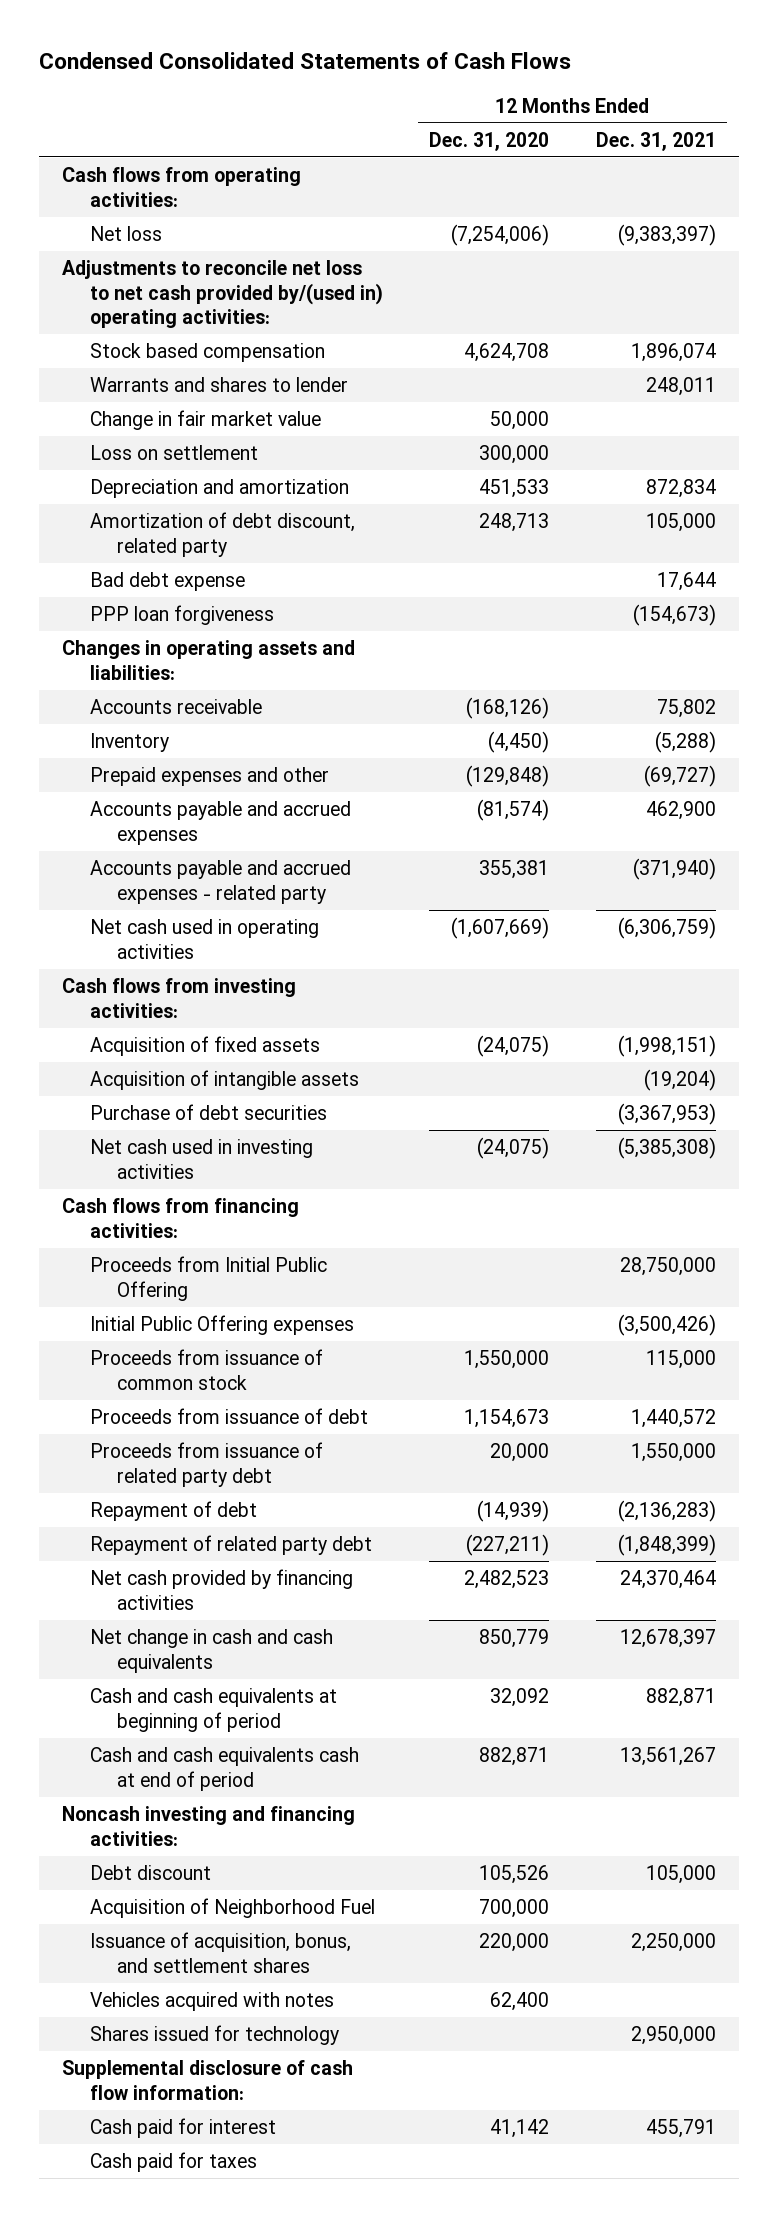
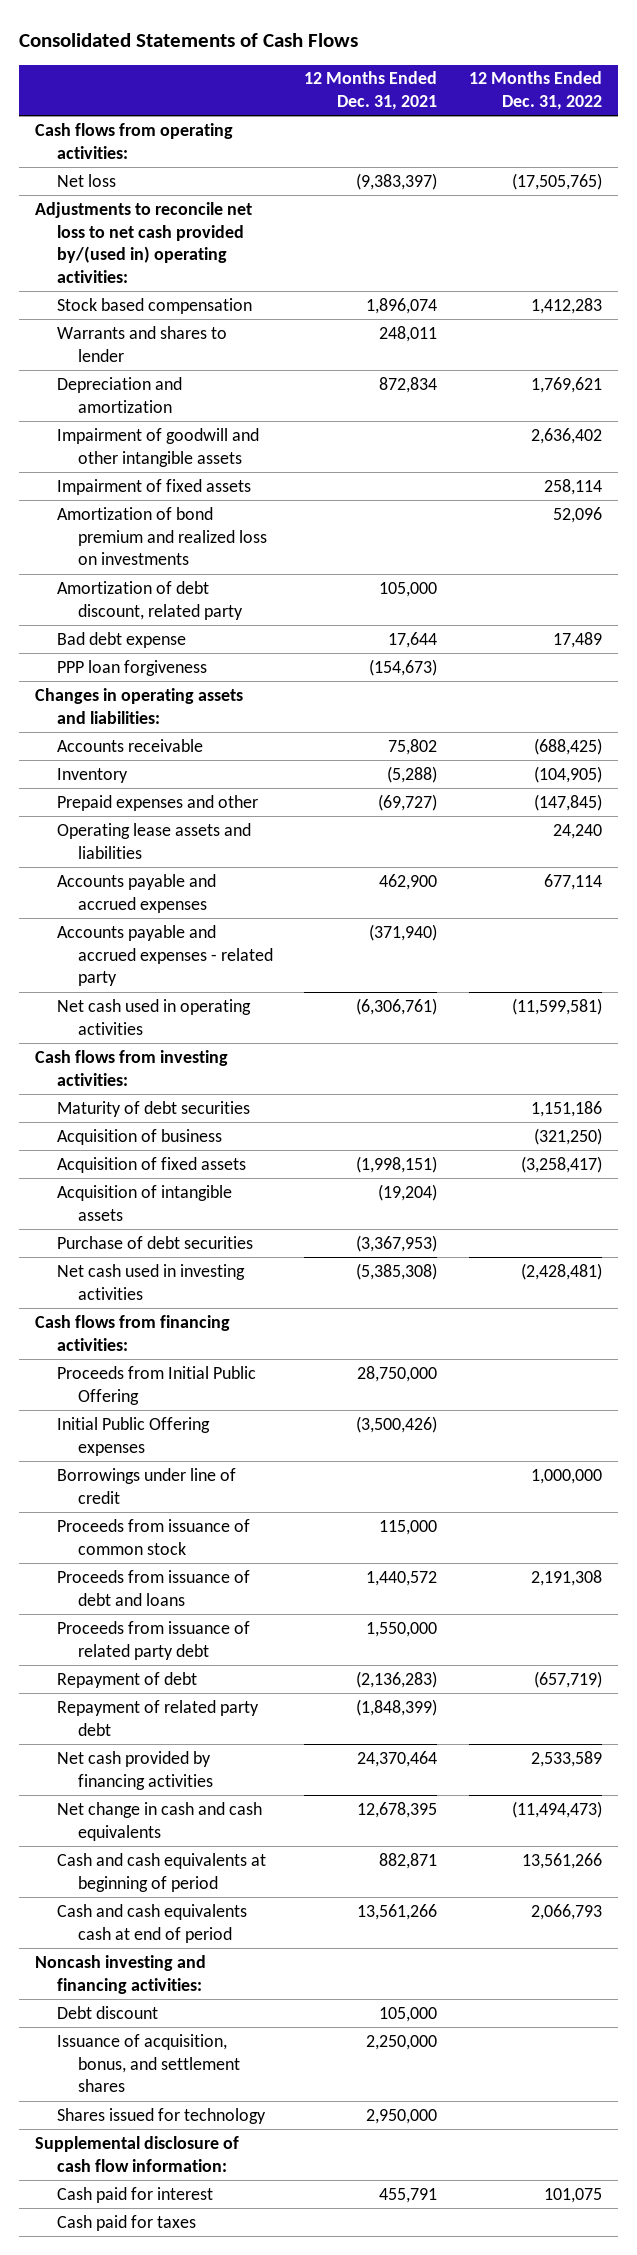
[39,52,572,70] Condensed Consolidated Statements of Cash Flows -> [19,32,359,47] Consolidated Statements of Cash Flows
[429,131,550,151] Dec. 31, 2020 -> none
none -> [469,71,603,111] 12 Months Ended Dec. 31, 2022
[89,409,321,430] Change in fair market value -> none
[89,444,258,460] Loss on settlement -> none
none -> [56,427,259,467] Impairment of goodwill and other intangible assets
none -> [56,478,251,495] Impairment of fixed assets
none -> [56,506,267,566] Amortization of bond premium and realized loss on investments
none -> [56,822,251,859] Operating lease assets and liabilities
[617,916,716,939] (6,306,759) -> [356,997,438,1015] (6,306,761)
none -> [56,1100,250,1117] Maturity of debt securities
none -> [56,1128,222,1145] Acquisition of business
none -> [56,1467,236,1504] Borrowings under line of credit
[89,1407,368,1424] Proceeds from issuance of debt -> [56,1569,250,1606] Proceeds from issuance of debt and loans
[619,1628,716,1648] 12,678,397 -> [357,1801,438,1818] 12,678,395
[619,1746,716,1766] 13,561,267 -> [357,1903,438,1920] 13,561,266
[89,1897,375,1918] Acquisition of Neighborhood Fuel -> none
[89,1991,334,2011] Vehicles acquired with notes -> none

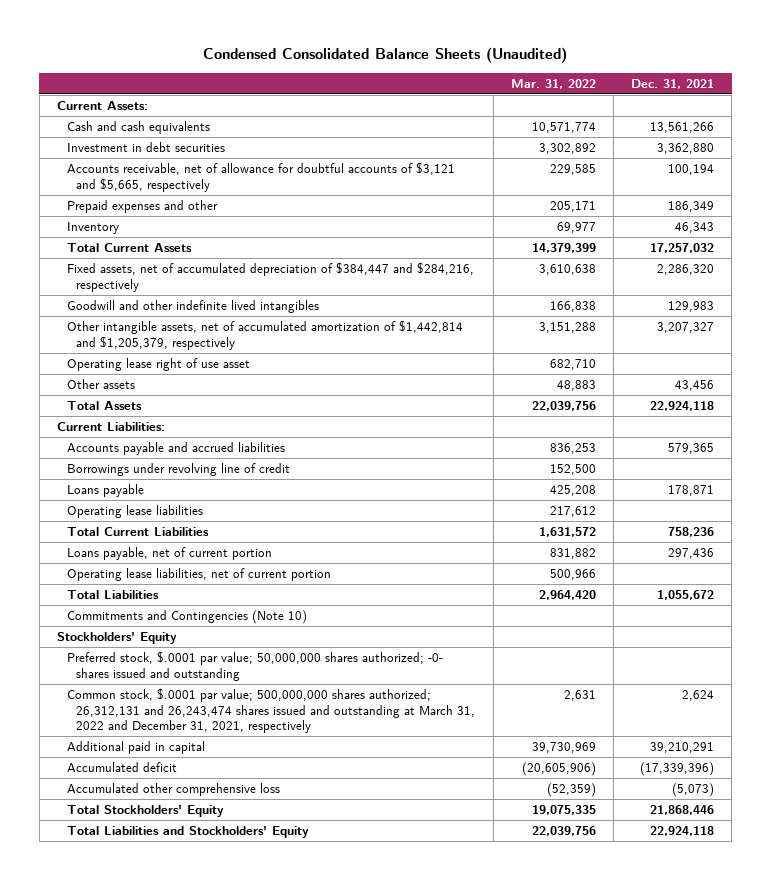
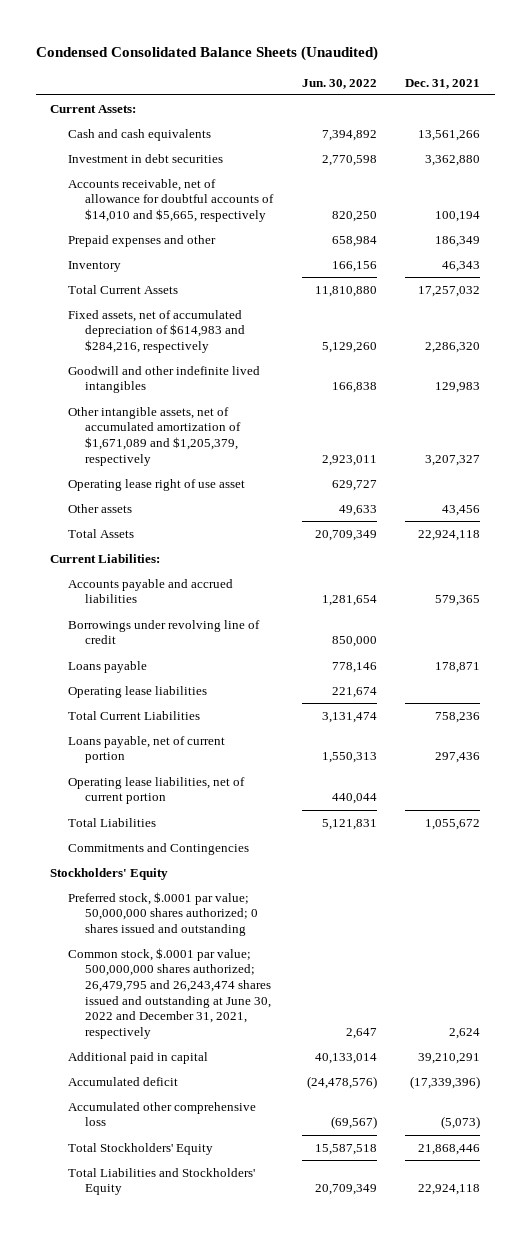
[510,78,596,89] Mar. 31, 2022 -> none
none -> [301,78,377,89] Jun. 30, 2022
[66,162,455,192] Accounts receivable, net of allowance for doubtful accounts of $3,121 and $5,665, respectively -> [67,178,274,222] Accounts receivable, net of allowance for doubtful accounts of $14,010 and $5,665, respectively
[66,262,474,292] Fixed assets, net of accumulated depreciation of $384,447 and $284,216, respectively -> [67,309,245,353] Fixed assets, net of accumulated depreciation of $614,983 and $284,216, respectively
[66,320,463,350] Other intangible assets, net of accumulated amortization of $1,442,814 and $1,205,379, respectively -> [67,406,241,466] Other intangible assets, net of accumulated amortization of $1,671,089 and $1,205,379, respectively
[66,610,307,625] Commitments and Contingencies (Note 10) -> [67,842,249,855] Commitments and Contingencies
[66,651,443,681] Preferred stock, $.0001 par value; 50,000,000 shares authorized; -0- shares issued and outstanding -> [67,891,258,936] Preferred stock, $.0001 par value; 50,000,000 shares authorized; 0 shares issued and outstanding
[66,688,476,734] Common stock, $.0001 par value; 500,000,000 shares authorized; 26,312,131 and 26,243,474 shares issued and outstanding at March 31, 2022 and December 31, 2021, respectively -> [67,947,271,1039] Common stock, $.0001 par value; 500,000,000 shares authorized; 26,479,795 and 26,243,474 shares issued and outstanding at June 30, 2022 and December 31, 2021, respectively

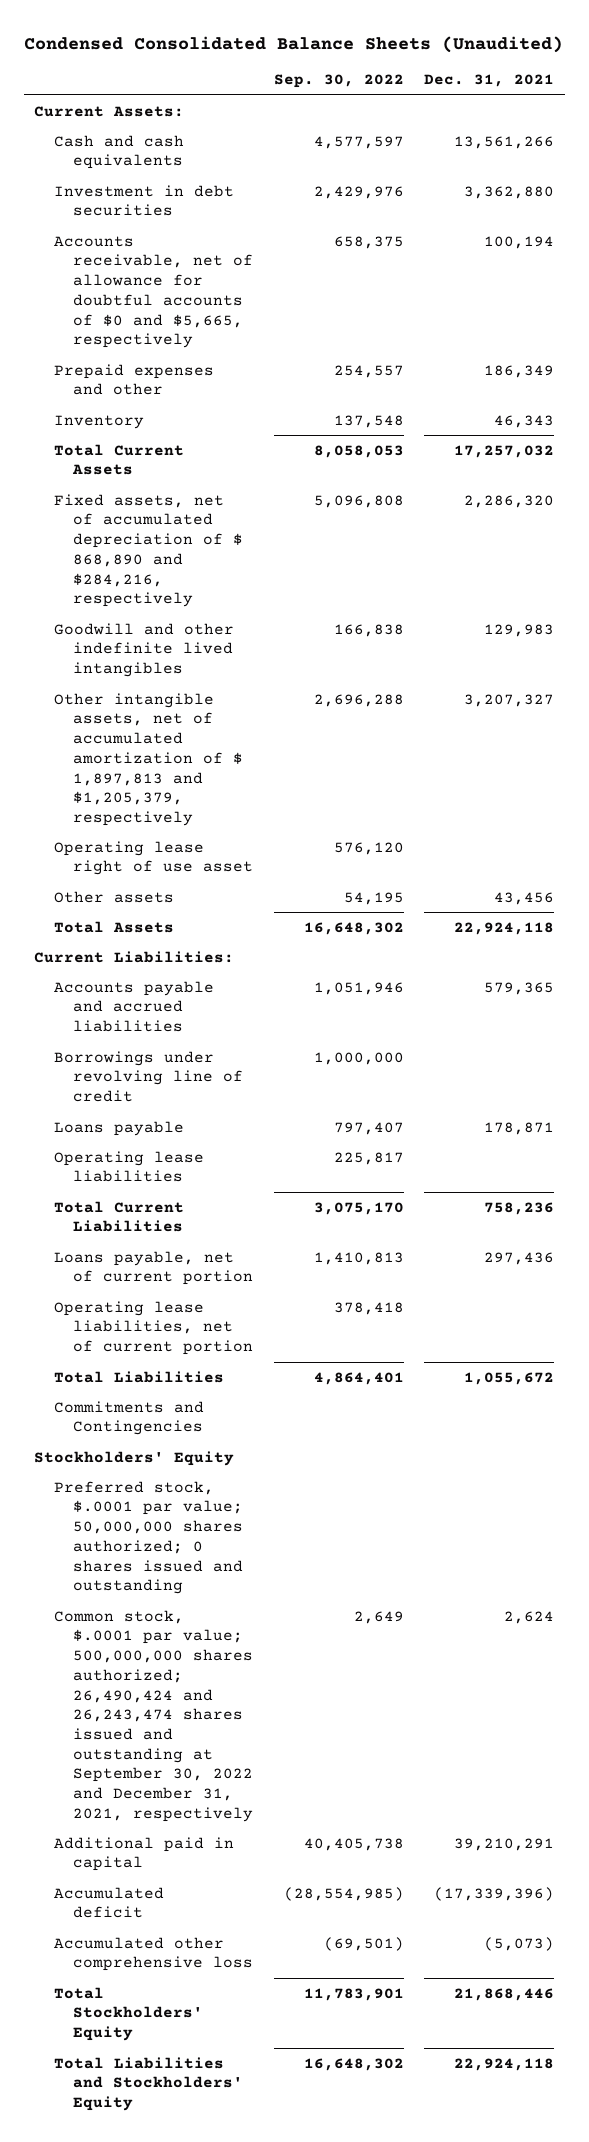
[301,78,377,89] Jun. 30, 2022 -> none
none -> [273,74,404,89] Sep. 30, 2022
[67,178,274,222] Accounts receivable, net of allowance for doubtful accounts of $14,010 and $5,665, respectively -> [53,235,253,349] Accounts receivable, net of allowance for doubtful accounts of $0 and $5,665, respectively
[67,309,245,353] Fixed assets, net of accumulated depreciation of $614,983 and $284,216, respectively -> [53,493,243,608] Fixed assets, net of accumulated depreciation of $ 868,890 and $284,216, respectively
[67,406,241,466] Other intangible assets, net of accumulated amortization of $1,671,089 and $1,205,379, respectively -> [53,692,243,827] Other intangible assets, net of accumulated amortization of $ 1,897,813 and $1,205,379, respectively
[67,947,271,1039] Common stock, $.0001 par value; 500,000,000 shares authorized; 26,479,795 and 26,243,474 shares issued and outstanding at June 30, 2022 and December 31, 2021, respectively -> [53,1609,253,1822] Common stock, $.0001 par value; 500,000,000 shares authorized; 26,490,424 and 26,243,474 shares issued and outstanding at September 30, 2022 and December 31, 2021, respectively

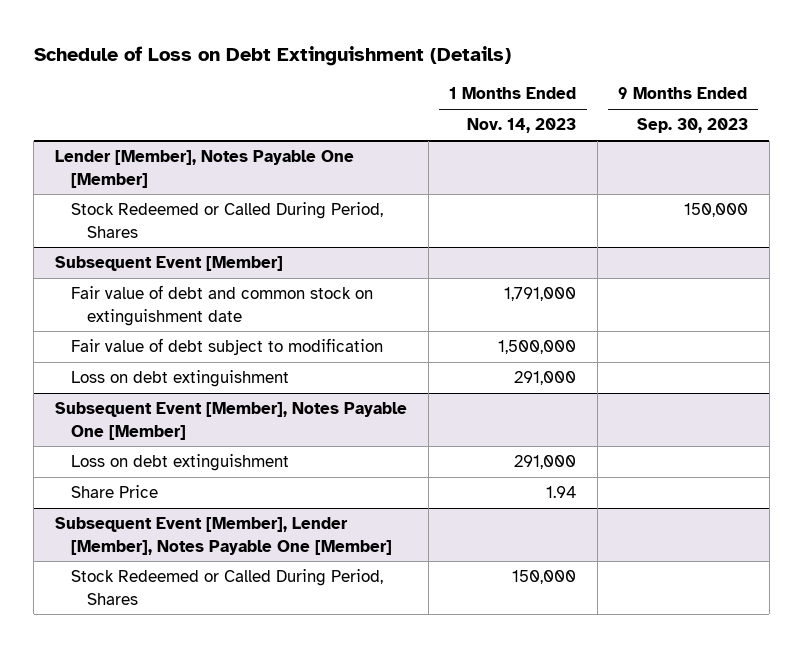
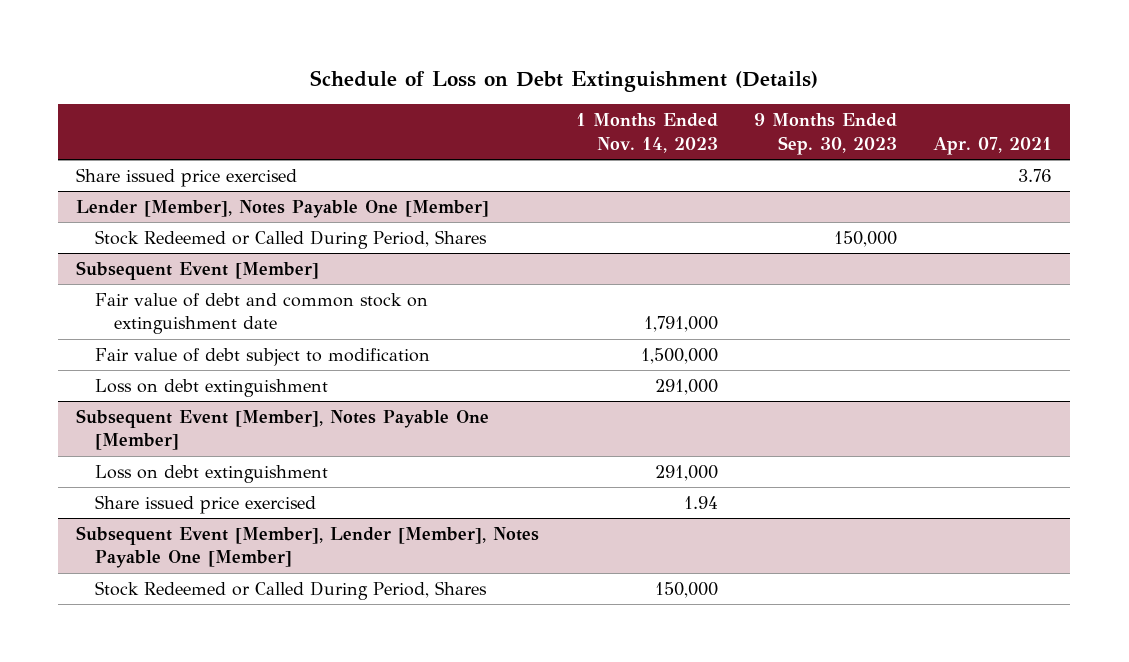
none -> [933,136,1053,155] Apr. 07, 2021
none -> [76,167,298,187] Share issued price exercised
[70,485,158,499] Share Price -> [95,494,317,514] Share issued price exercised

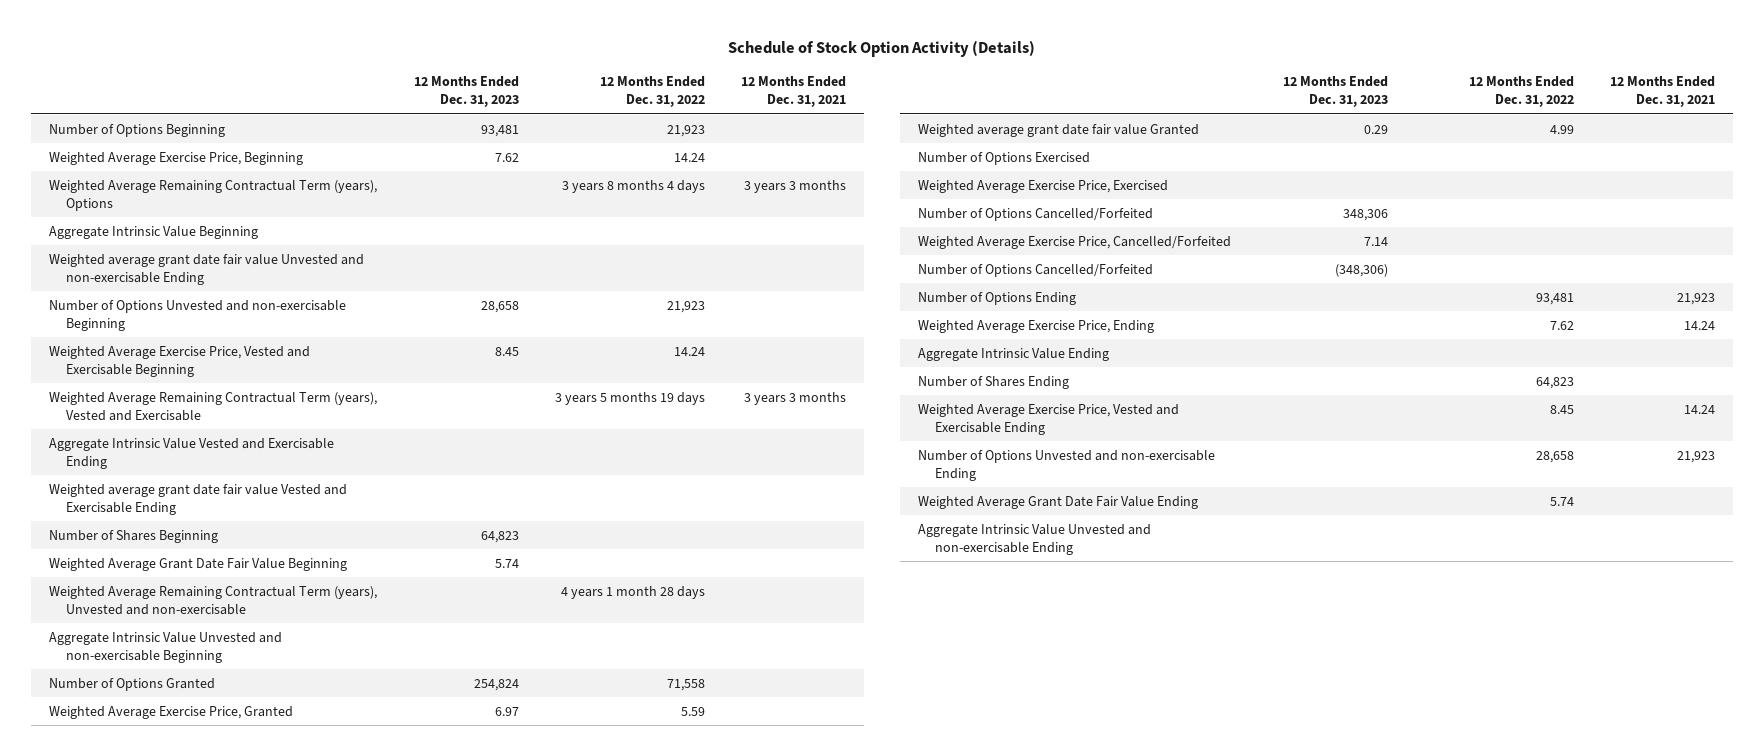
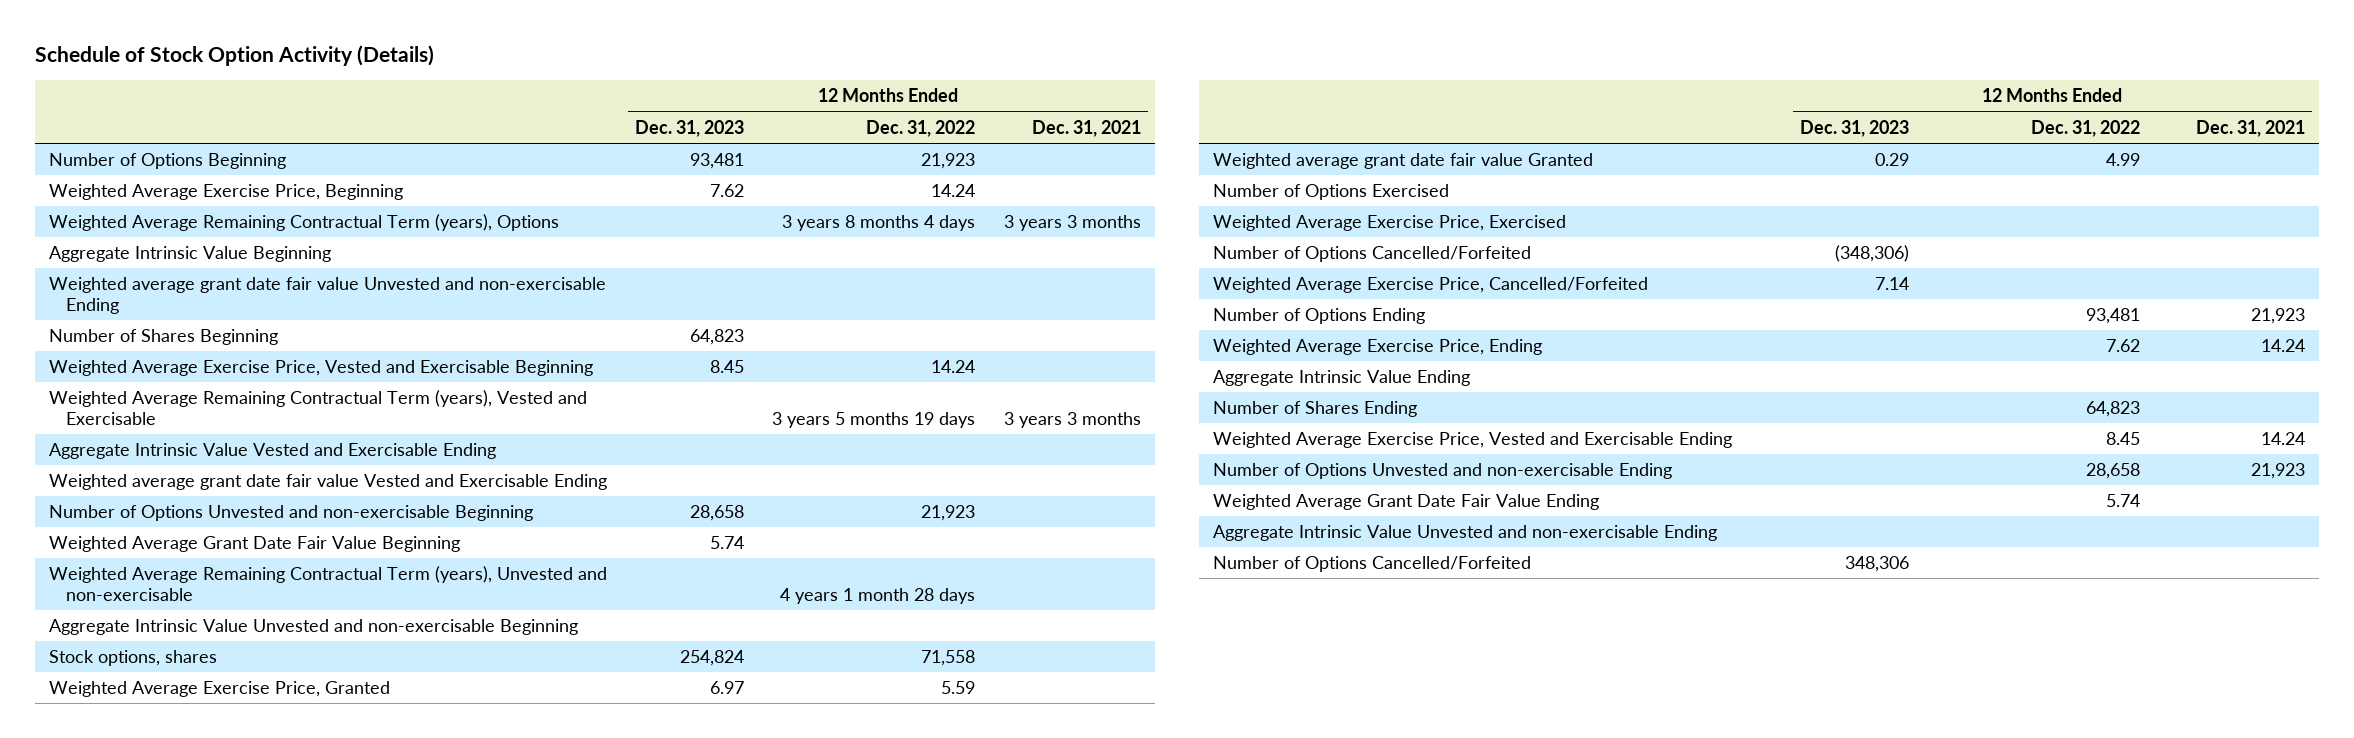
[49,529,219,543] Number of Shares Beginning -> [48,329,278,346] Number of Shares Beginning
[49,299,347,332] Number of Options Unvested and non-exercisable Beginning -> [48,505,533,522] Number of Options Unvested and non-exercisable Beginning
[49,677,216,691] Number of Options Granted -> [48,650,217,667] Stock options, shares
[918,235,1232,249] Weighted Average Exercise Price, Cancelled/Forfeited -> [1213,277,1649,294] Weighted Average Exercise Price, Cancelled/Forfeited
[918,207,1154,221] Number of Options Cancelled/Forfeited -> [1213,556,1532,573] Number of Options Cancelled/Forfeited

